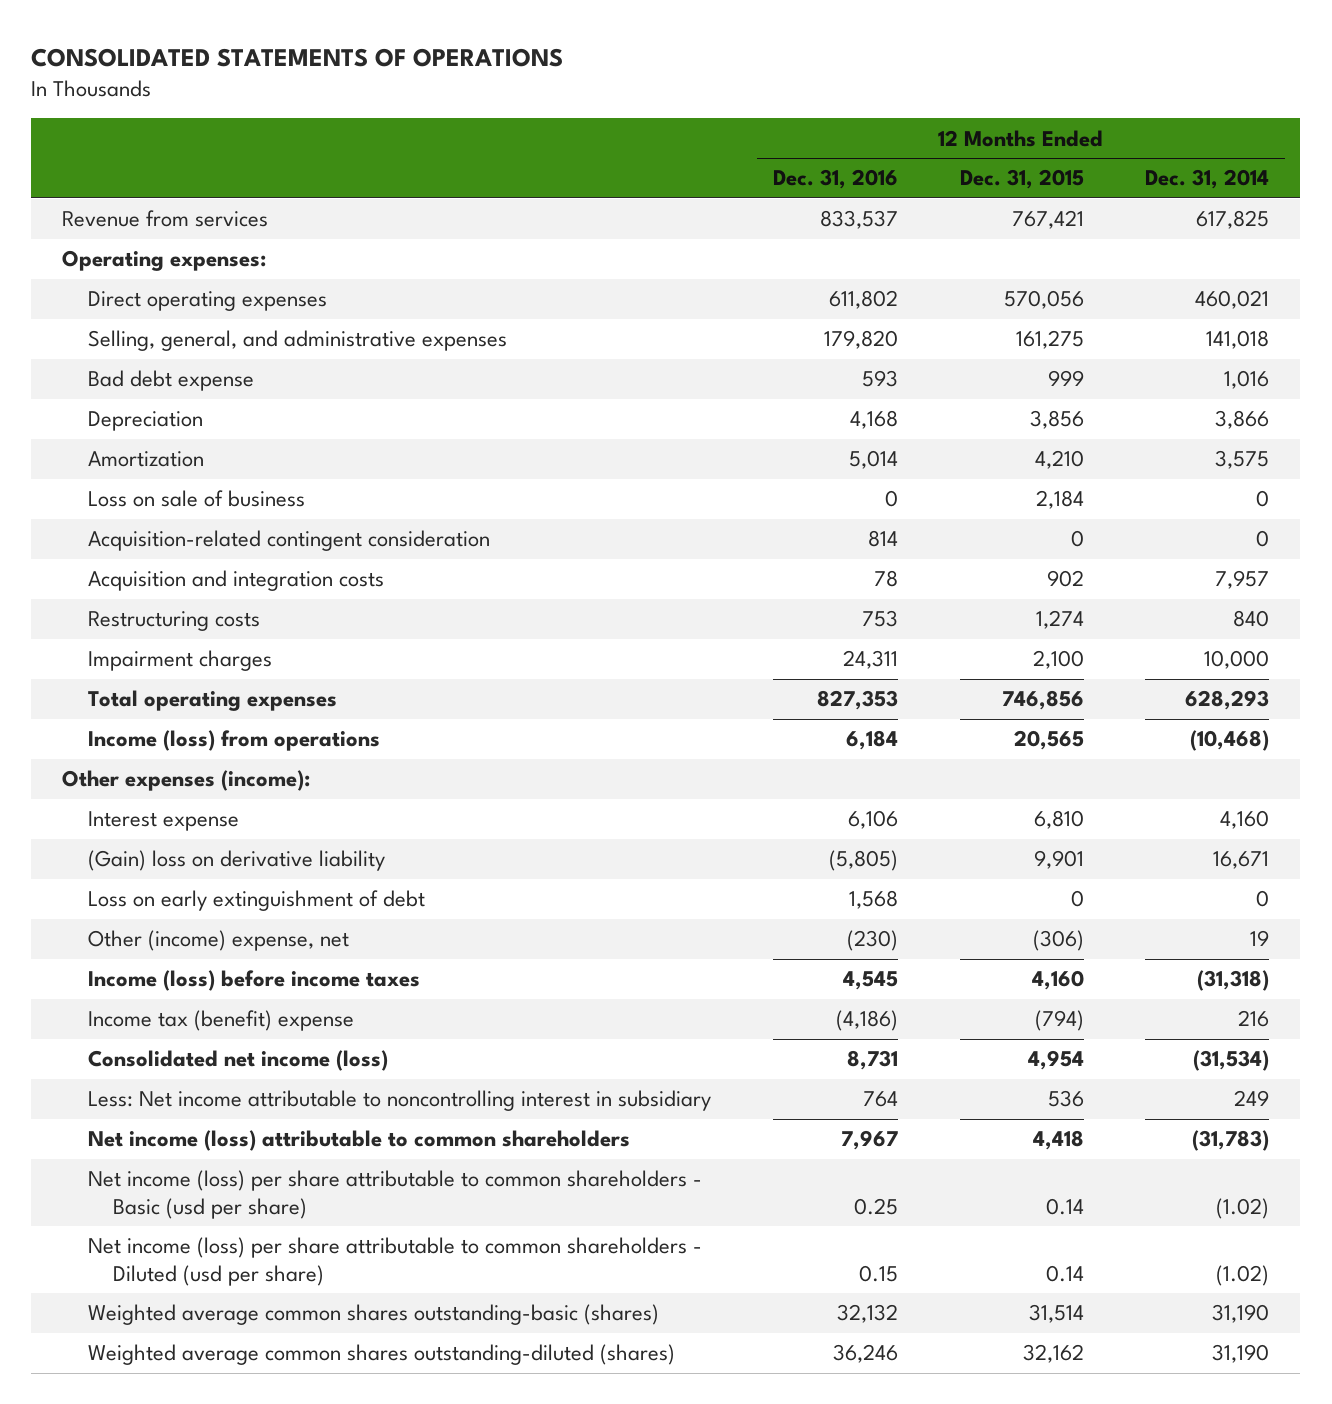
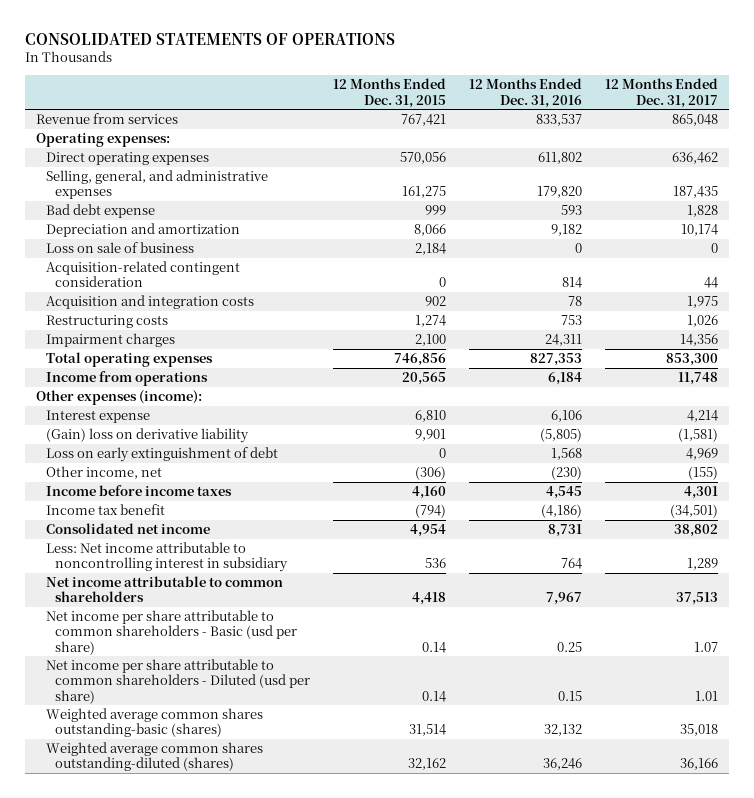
[1145,169,1270,190] Dec. 31, 2014 -> none
none -> [604,78,718,108] 12 Months Ended Dec. 31, 2017
[87,411,203,432] Depreciation -> none
[87,451,204,468] Amortization -> none
none -> [45,223,240,238] Depreciation and amortization
[87,730,380,752] Income (loss) from operations -> [45,371,208,387] Income from operations
[87,930,349,952] Other (income) expense, net -> [45,466,162,480] Other income, net
[87,970,420,992] Income (loss) before income taxes -> [45,485,232,497] Income before income taxes
[87,1010,354,1032] Income tax (benefit) expense -> [45,504,165,516] Income tax benefit
[87,1050,388,1072] Consolidated net income (loss) -> [45,523,210,535] Consolidated net income
[87,1130,630,1152] Net income (loss) attributable to common shareholders -> [45,576,283,603] Net income attributable to common shareholders
[87,1170,702,1219] Net income (loss) per share attributable to common shareholders - Basic (usd per share) -> [45,610,298,655] Net income per share attributable to common shareholders - Basic (usd per share)
[87,1237,702,1286] Net income (loss) per share attributable to common shareholders - Diluted (usd per share) -> [45,659,311,704] Net income per share attributable to common shareholders - Diluted (usd per share)

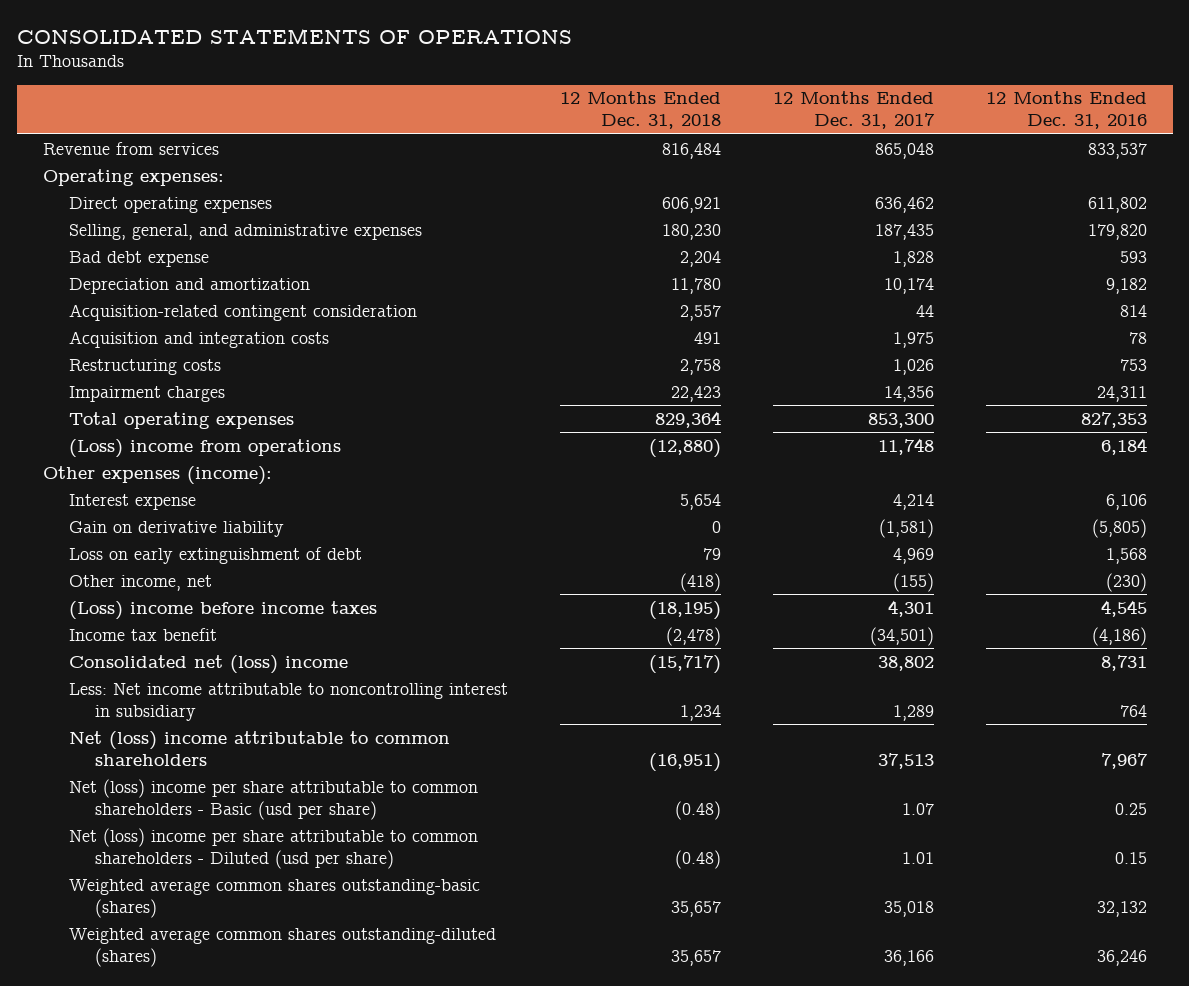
[333,78,447,108] 12 Months Ended Dec. 31, 2015 -> none
none -> [559,91,721,130] 12 Months Ended Dec. 31, 2018
[45,242,194,254] Loss on sale of business -> none
[45,371,208,387] Income from operations -> [68,438,341,458] (Loss) income from operations
[45,428,249,444] (Gain) loss on derivative liability -> [68,520,284,537] Gain on derivative liability
[45,485,232,497] Income before income taxes -> [68,600,377,620] (Loss) income before income taxes
[45,523,210,535] Consolidated net income -> [68,654,348,674] Consolidated net (loss) income
[45,576,283,603] Net income attributable to common shareholders -> [68,730,450,766] Net (loss) income attributable to common shareholders
[45,610,298,655] Net income per share attributable to common shareholders - Basic (usd per share) -> [68,778,478,820] Net (loss) income per share attributable to common shareholders - Basic (usd per share)
[45,659,311,704] Net income per share attributable to common shareholders - Diluted (usd per share) -> [68,827,478,869] Net (loss) income per share attributable to common shareholders - Diluted (usd per share)

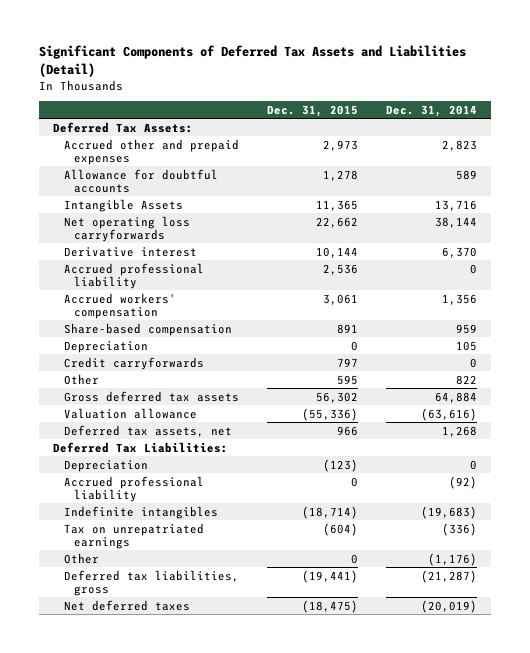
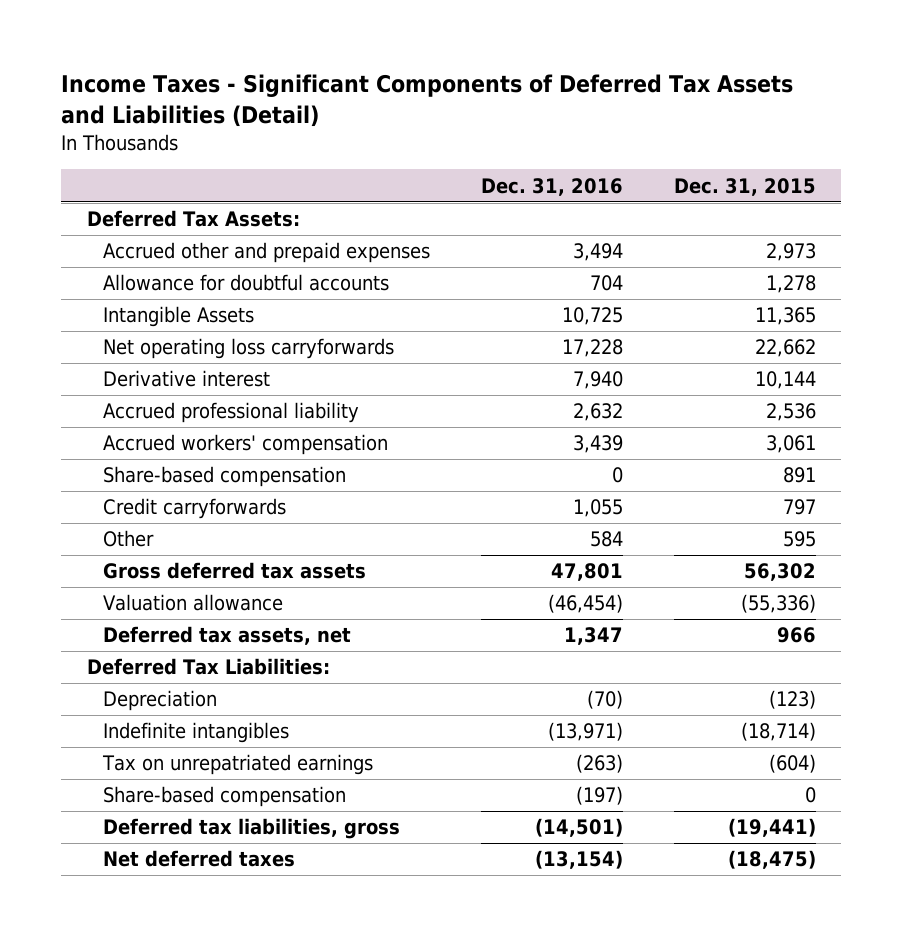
[38,45,466,78] Significant Components of Deferred Tax Assets and Liabilities (Detail) -> [61,73,794,127] Income Taxes - Significant Components of Deferred Tax Assets and Liabilities (Detail)
[385,104,477,117] Dec. 31, 2014 -> none
none -> [481,177,624,196] Dec. 31, 2016
[63,340,148,353] Depreciation -> none
[63,475,204,502] Accrued professional liability -> none
[63,552,99,564] Other -> none
none -> [103,786,347,808] Share-based compensation

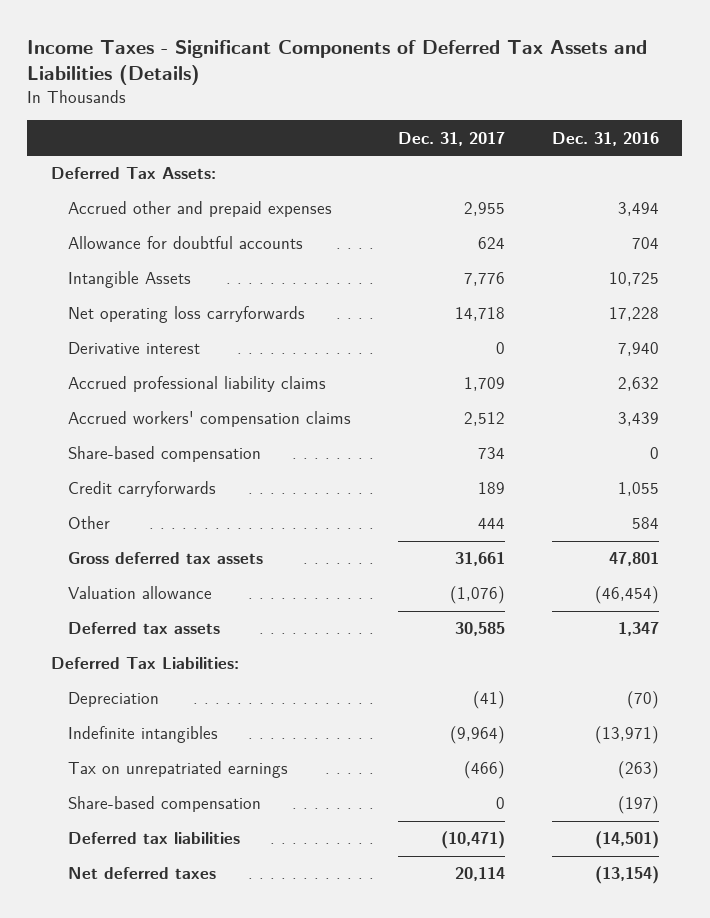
[61,73,794,127] Income Taxes - Significant Components of Deferred Tax Assets and Liabilities (Detail) -> [27,39,648,86] Income Taxes - Significant Components of Deferred Tax Assets and Liabilities (Details)
[673,177,816,196] Dec. 31, 2015 -> none
none -> [397,131,505,146] Dec. 31, 2017
[103,402,360,424] Accrued professional liability -> [67,376,326,393] Accrued professional liability claims
[103,434,389,456] Accrued workers' compensation -> [67,411,351,428] Accrued workers' compensation claims
[103,626,352,646] Deferred tax assets, net -> [67,622,220,635] Deferred tax assets
[103,818,401,840] Deferred tax liabilities, gross -> [67,832,240,845] Deferred tax liabilities

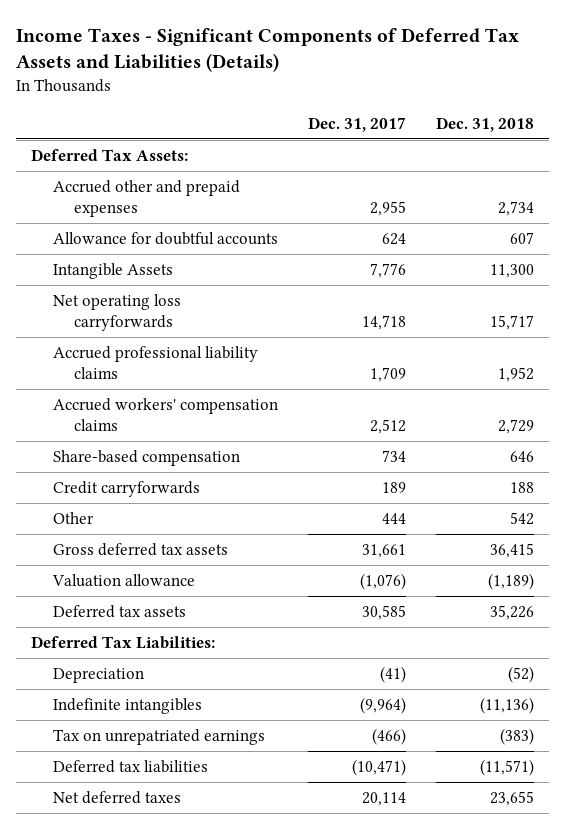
[551,131,659,146] Dec. 31, 2016 -> none
none -> [435,116,534,132] Dec. 31, 2018
[67,342,200,355] Derivative interest -> none
[67,796,261,813] Share-based compensation -> none

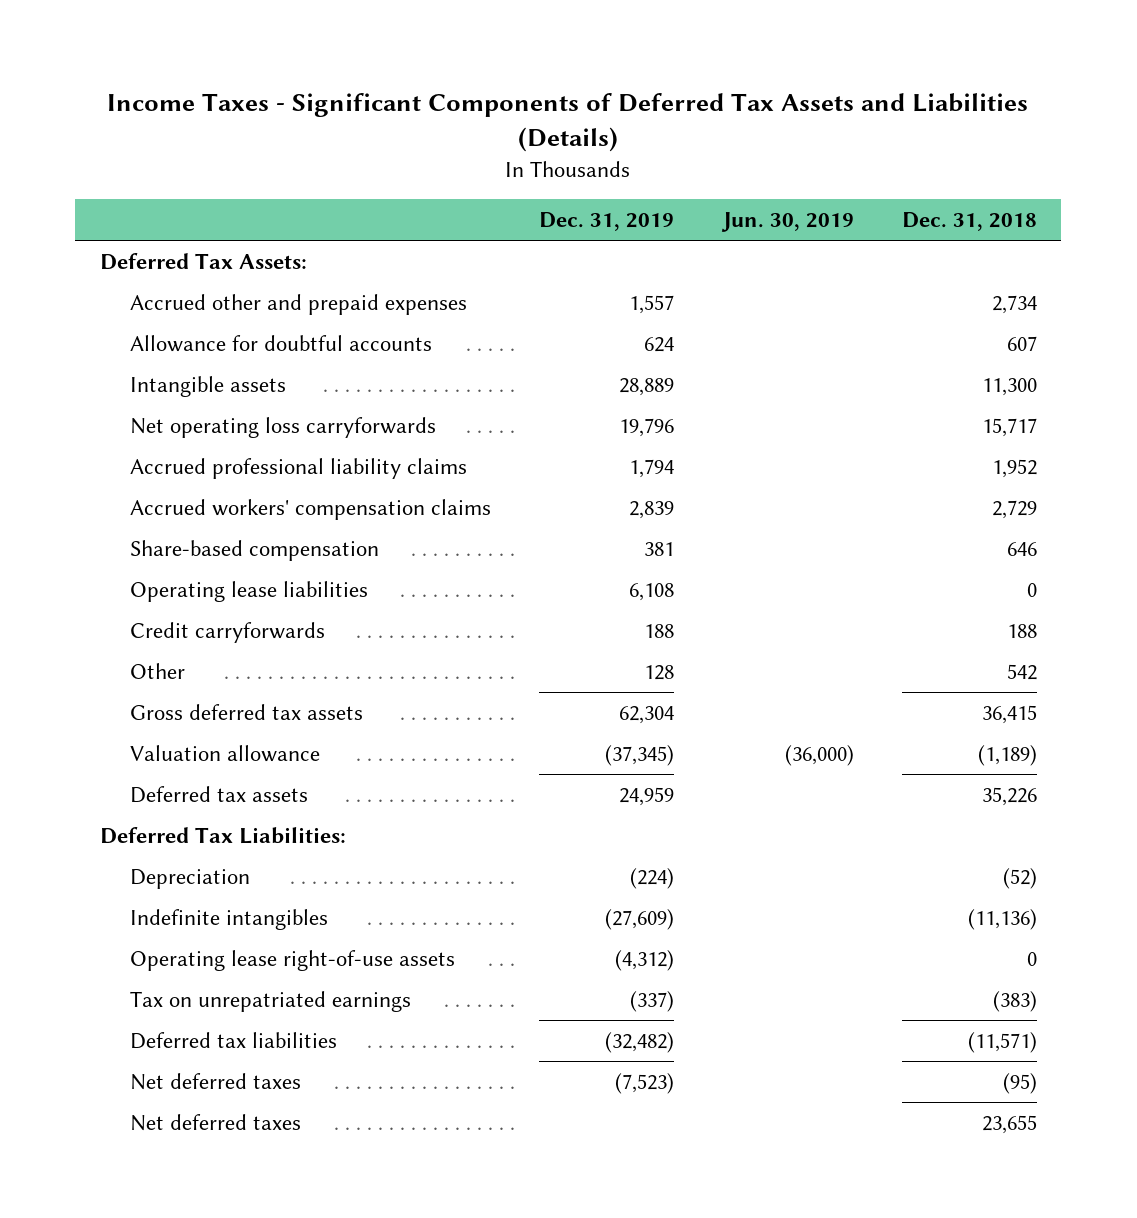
[307,116,406,132] Dec. 31, 2017 -> none
none -> [539,212,675,232] Dec. 31, 2019
none -> [720,212,854,233] Jun. 30, 2019
[52,262,173,279] Intangible Assets -> [130,375,287,397] Intangible assets
none -> [130,580,369,602] Operating lease liabilities
none -> [130,949,456,971] Operating lease right-of-use assets
none -> [130,1072,302,1090] Net deferred taxes

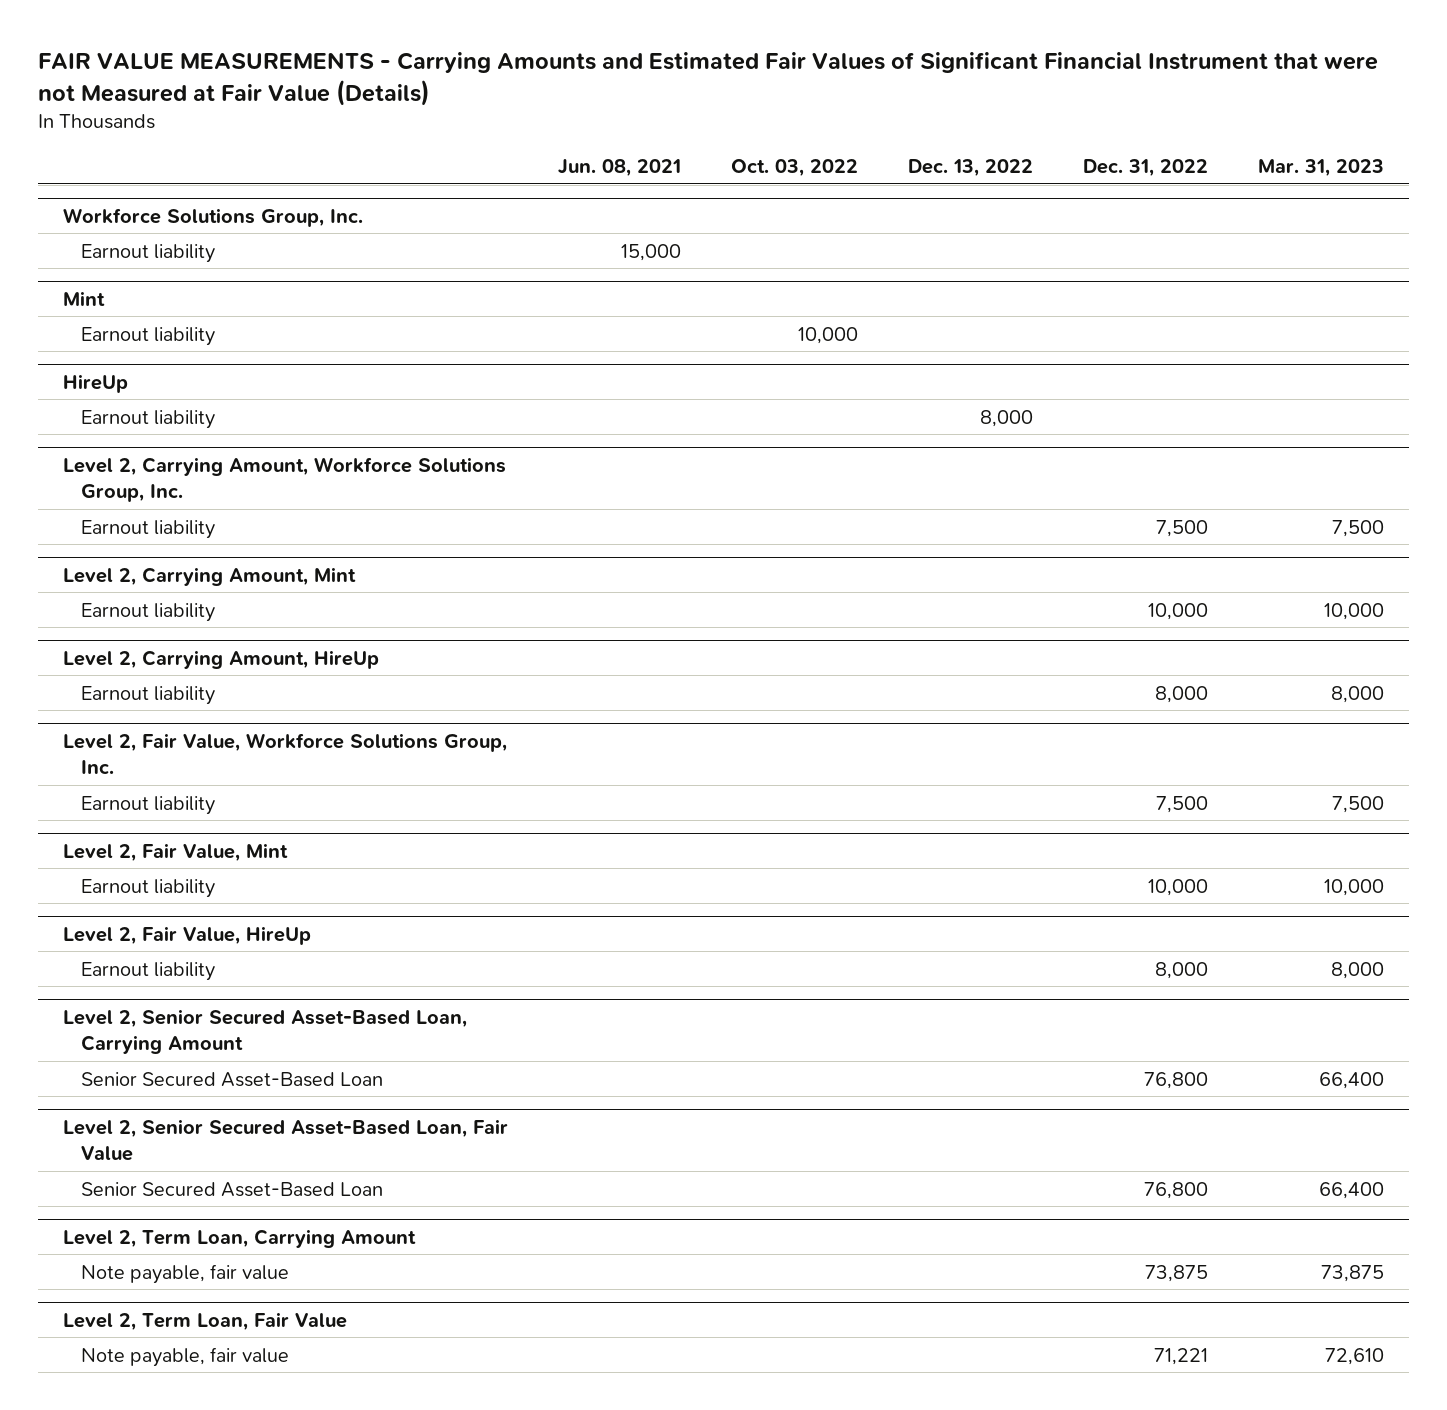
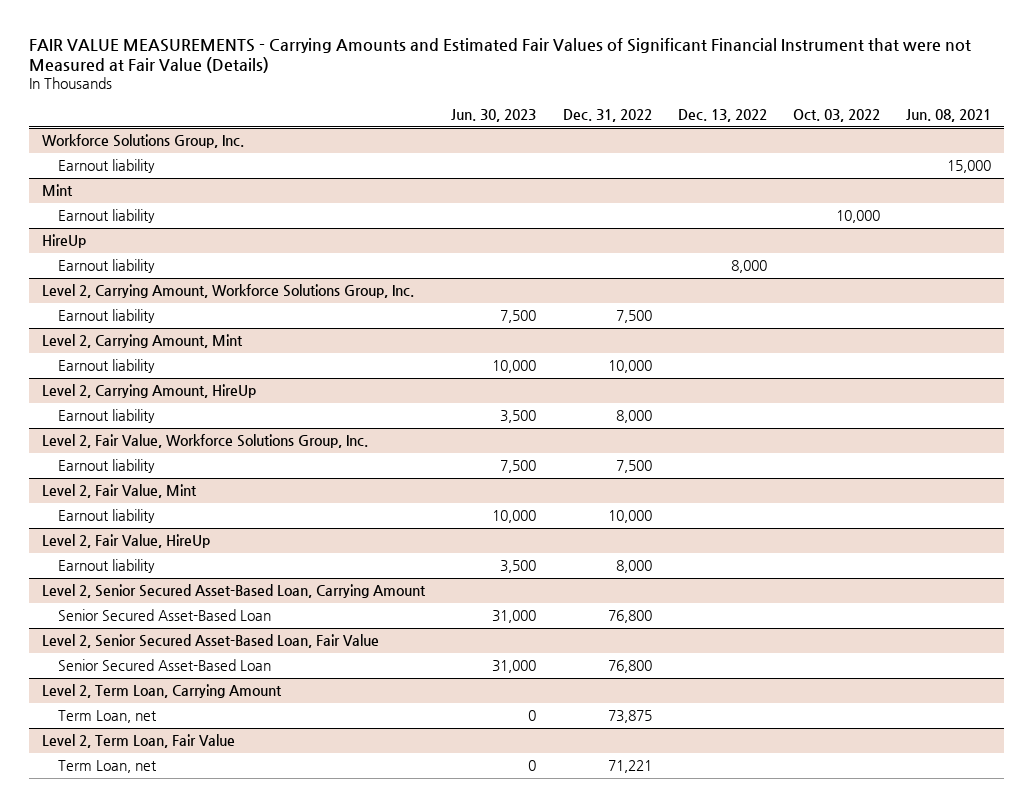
[1258,158,1385,177] Mar. 31, 2023 -> none
none -> [451,108,537,122] Jun. 30, 2023
[81,1263,290,1284] Note payable, fair value -> [58,710,158,724] Term Loan, net
[81,1346,290,1367] Note payable, fair value -> [58,760,158,774] Term Loan, net

